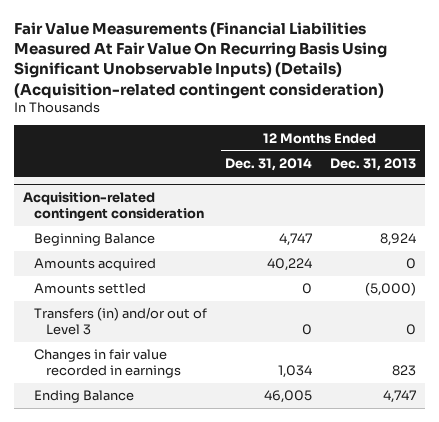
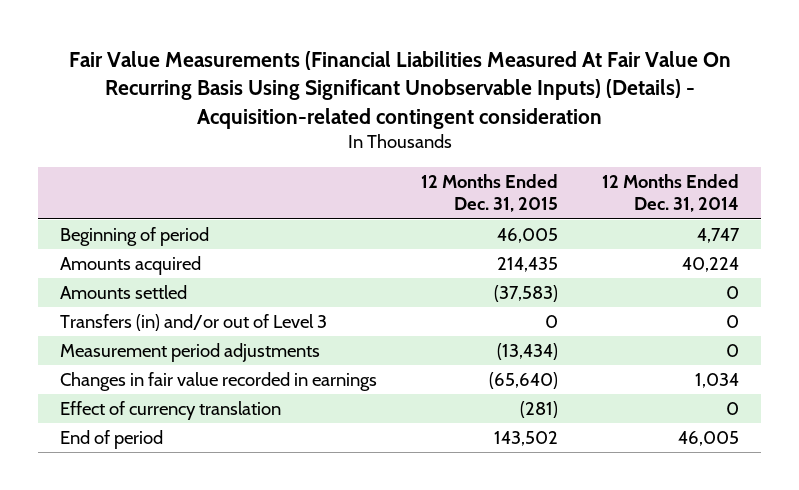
[13,21,387,99] Fair Value Measurements (Financial Liabilities Measured At Fair Value On Recurring Basis Using Significant Unobservable Inputs) (Details) (Acquisition-related contingent consideration) -> [68,50,731,129] Fair Value Measurements (Financial Liabilities Measured At Fair Value On Recurring Basis Using Significant Unobservable Inputs) (Details) - Acquisition-related contingent consideration
[329,158,416,172] Dec. 31, 2013 -> none
none -> [421,173,559,213] 12 Months Ended Dec. 31, 2015
[22,192,205,222] Acquisition-related contingent consideration -> none
[34,233,156,247] Beginning Balance -> [60,227,210,247] Beginning of period
none -> [60,343,321,363] Measurement period adjustments
none -> [60,401,282,421] Effect of currency translation
[34,390,135,404] Ending Balance -> [60,430,164,450] End of period

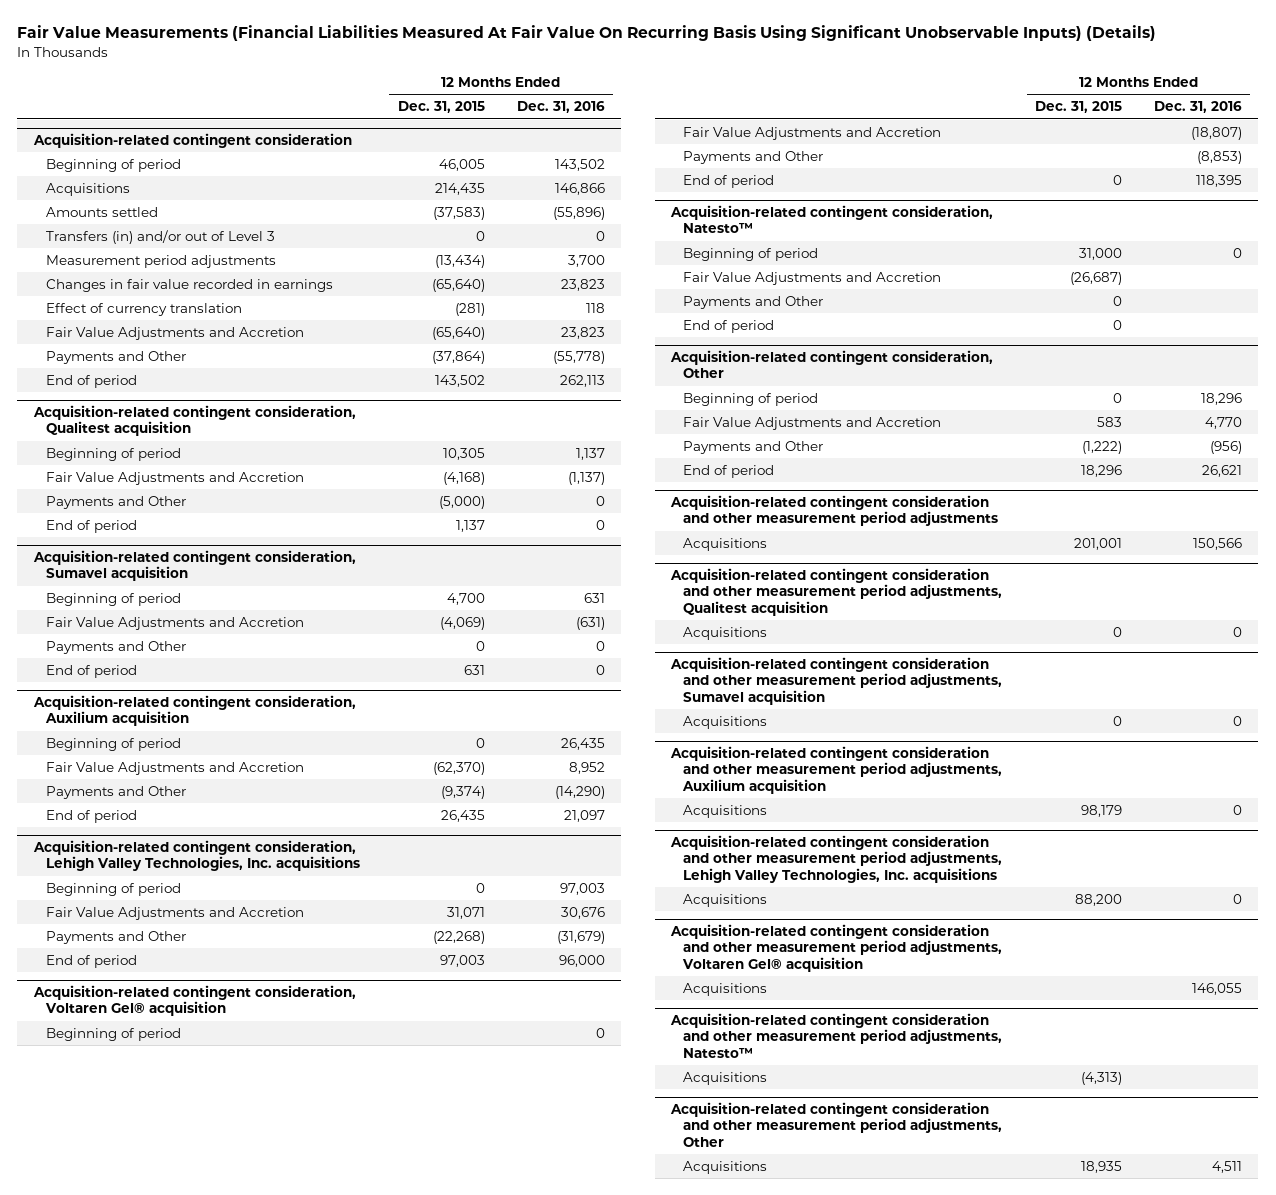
[68,50,731,129] Fair Value Measurements (Financial Liabilities Measured At Fair Value On Recurring Basis Using Significant Unobservable Inputs) (Details) - Acquisition-related contingent consideration -> [17,25,1157,42] Fair Value Measurements (Financial Liabilities Measured At Fair Value On Recurring Basis Using Significant Unobservable Inputs) (Details)
[601,173,739,213] 12 Months Ended Dec. 31, 2014 -> none
none -> [516,101,605,114] Dec. 31, 2016
none -> [32,133,352,149] Acquisition-related contingent consideration
[60,256,202,276] Amounts acquired -> [46,182,131,196] Acquisitions
none -> [46,326,305,340] Fair Value Adjustments and Accretion
none -> [46,350,187,364] Payments and Other
none -> [32,405,356,437] Acquisition-related contingent consideration, Qualitest acquisition
none -> [46,447,182,461] Beginning of period
none -> [46,471,305,485] Fair Value Adjustments and Accretion
none -> [46,495,187,509] Payments and Other
none -> [46,519,138,533] End of period
none -> [32,550,356,582] Acquisition-related contingent consideration, Sumavel acquisition
none -> [46,592,182,606] Beginning of period
none -> [46,616,305,630] Fair Value Adjustments and Accretion
none -> [46,640,187,654] Payments and Other
none -> [46,664,138,678] End of period
none -> [32,695,356,727] Acquisition-related contingent consideration, Auxilium acquisition
none -> [46,737,182,751] Beginning of period
none -> [46,761,305,775] Fair Value Adjustments and Accretion
none -> [46,785,187,799] Payments and Other
none -> [46,809,138,823] End of period
none -> [32,840,361,872] Acquisition-related contingent consideration, Lehigh Valley Technologies, Inc. acquisitions
none -> [46,882,182,896] Beginning of period
none -> [46,906,305,920] Fair Value Adjustments and Accretion
none -> [46,930,187,944] Payments and Other
none -> [46,954,138,968] End of period
none -> [32,985,356,1017] Acquisition-related contingent consideration, Voltaren Gel® acquisition
none -> [46,1027,182,1041] Beginning of period
none -> [683,126,942,140] Fair Value Adjustments and Accretion
none -> [683,150,824,164] Payments and Other
none -> [683,174,775,188] End of period
none -> [669,205,993,234] Acquisition-related contingent consideration, Natesto™
none -> [683,247,819,261] Beginning of period
none -> [683,271,942,285] Fair Value Adjustments and Accretion
none -> [683,295,824,309] Payments and Other
none -> [683,319,775,333] End of period
none -> [669,350,993,379] Acquisition-related contingent consideration, Other
none -> [683,392,819,406] Beginning of period
none -> [683,416,942,430] Fair Value Adjustments and Accretion
none -> [683,440,824,454] Payments and Other
none -> [683,464,775,478] End of period
none -> [669,495,999,527] Acquisition-related contingent consideration and other measurement period adjustments
none -> [683,537,768,551] Acquisitions
none -> [669,568,1003,616] Acquisition-related contingent consideration and other measurement period adjustments, Qualitest acquisition
none -> [683,626,768,640] Acquisitions
none -> [669,657,1003,705] Acquisition-related contingent consideration and other measurement period adjustments, Sumavel acquisition
none -> [683,715,768,729] Acquisitions
none -> [669,746,1003,794] Acquisition-related contingent consideration and other measurement period adjustments, Auxilium acquisition
none -> [683,804,768,818] Acquisitions
none -> [669,835,1003,883] Acquisition-related contingent consideration and other measurement period adjustments, Lehigh Valley Technologies, Inc. acquisitions
none -> [683,893,768,907] Acquisitions
none -> [669,924,1003,972] Acquisition-related contingent consideration and other measurement period adjustments, Voltaren Gel® acquisition
none -> [683,982,768,996] Acquisitions
none -> [669,1013,1003,1058] Acquisition-related contingent consideration and other measurement period adjustments, Natesto™
none -> [683,1071,768,1085] Acquisitions
none -> [669,1102,1003,1147] Acquisition-related contingent consideration and other measurement period adjustments, Other
none -> [683,1160,768,1174] Acquisitions

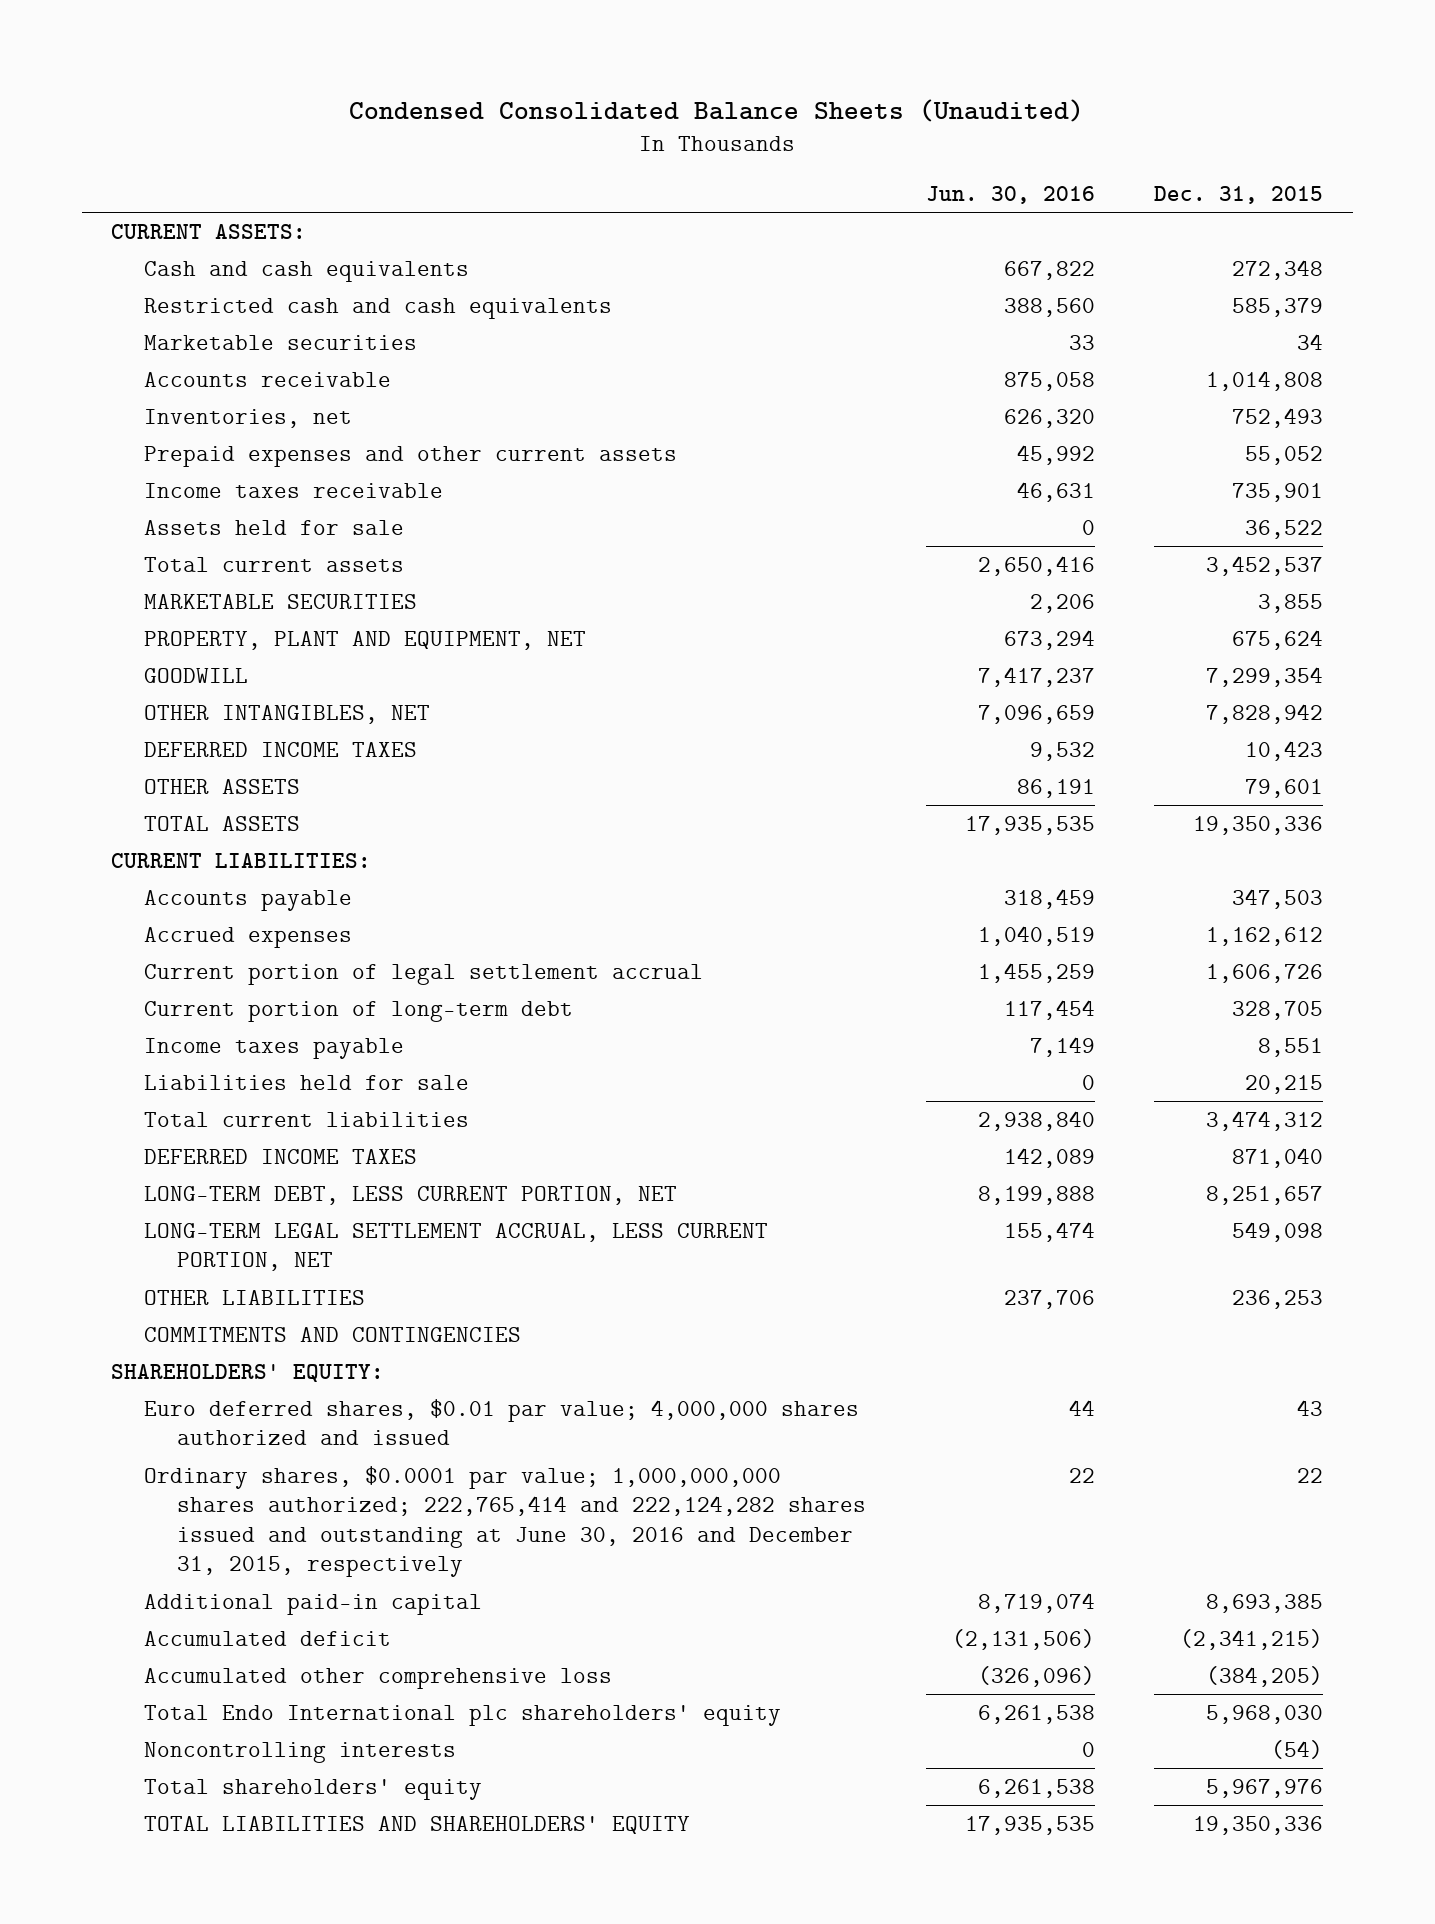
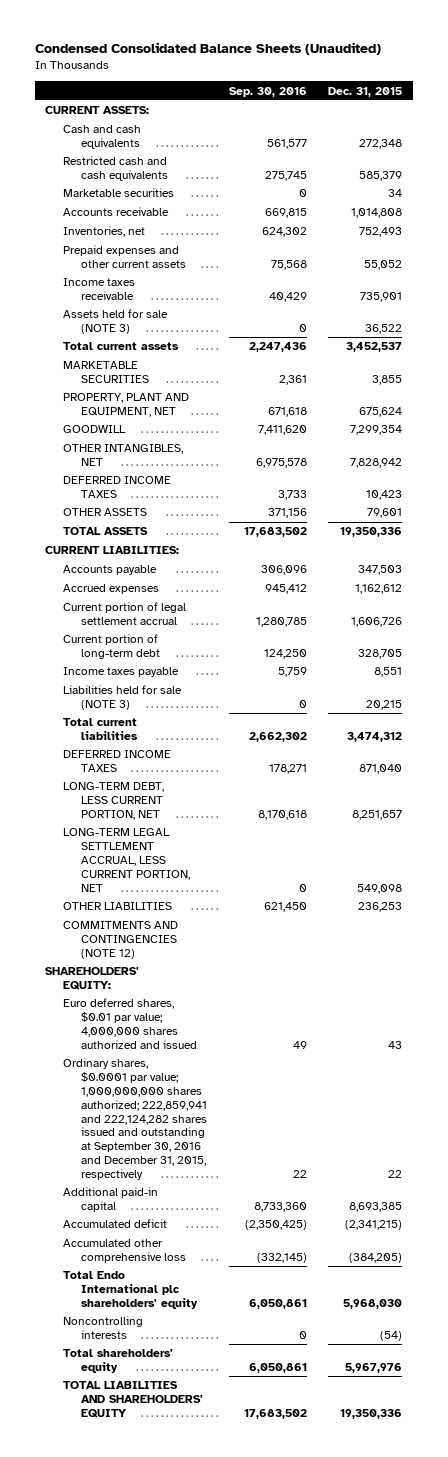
[925,185,1095,204] Jun. 30, 2016 -> none
none -> [228,86,307,97] Sep. 30, 2016
[144,519,405,535] Assets held for sale -> [63,309,169,335] Assets held for sale (NOTE 3)
[144,1074,470,1090] Liabilities held for sale -> [63,685,183,711] Liabilities held for sale (NOTE 3)
[144,1326,522,1342] COMMITMENTS AND CONTINGENCIES -> [63,921,179,959] COMMITMENTS AND CONTINGENCIES (NOTE 12)
[144,1465,867,1578] Ordinary shares, $0.0001 par value; 1,000,000,000 shares authorized; 222,765,414 and 222,124,282 shares issued and outstanding at June 30, 2016 and December 31, 2015, respectively -> [63,1058,208,1180] Ordinary shares, $0.0001 par value; 1,000,000,000 shares authorized; 222,859,941 and 222,124,282 shares issued and outstanding at September 30, 2016 and December 31, 2015, respectively

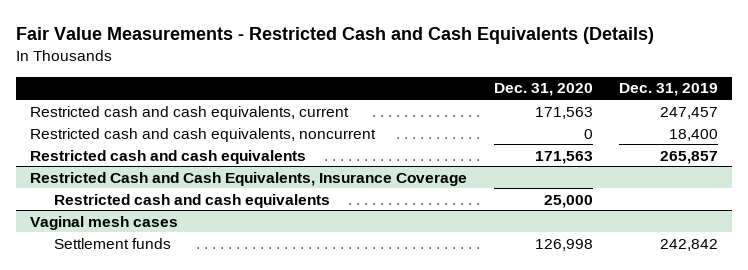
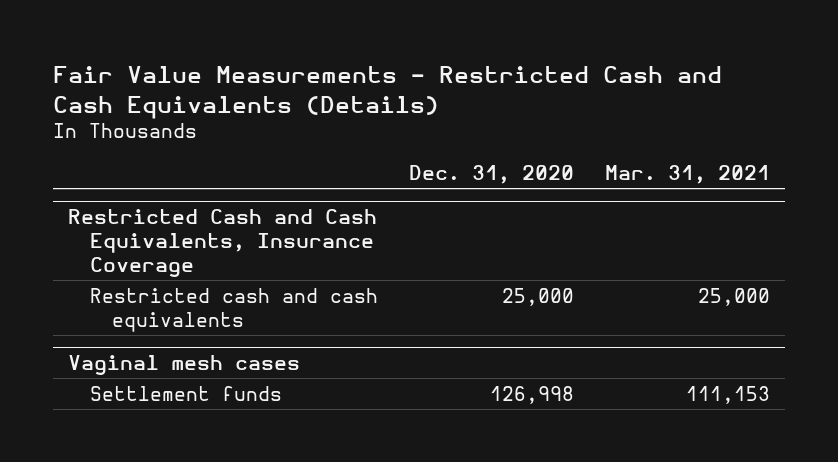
[619,83,719,97] Dec. 31, 2019 -> none
none -> [604,165,770,185] Mar. 31, 2021
[29,105,349,120] Restricted cash and cash equivalents, current -> none
[29,127,376,142] Restricted cash and cash equivalents, noncurrent -> none
[29,149,306,164] Restricted cash and cash equivalents -> none

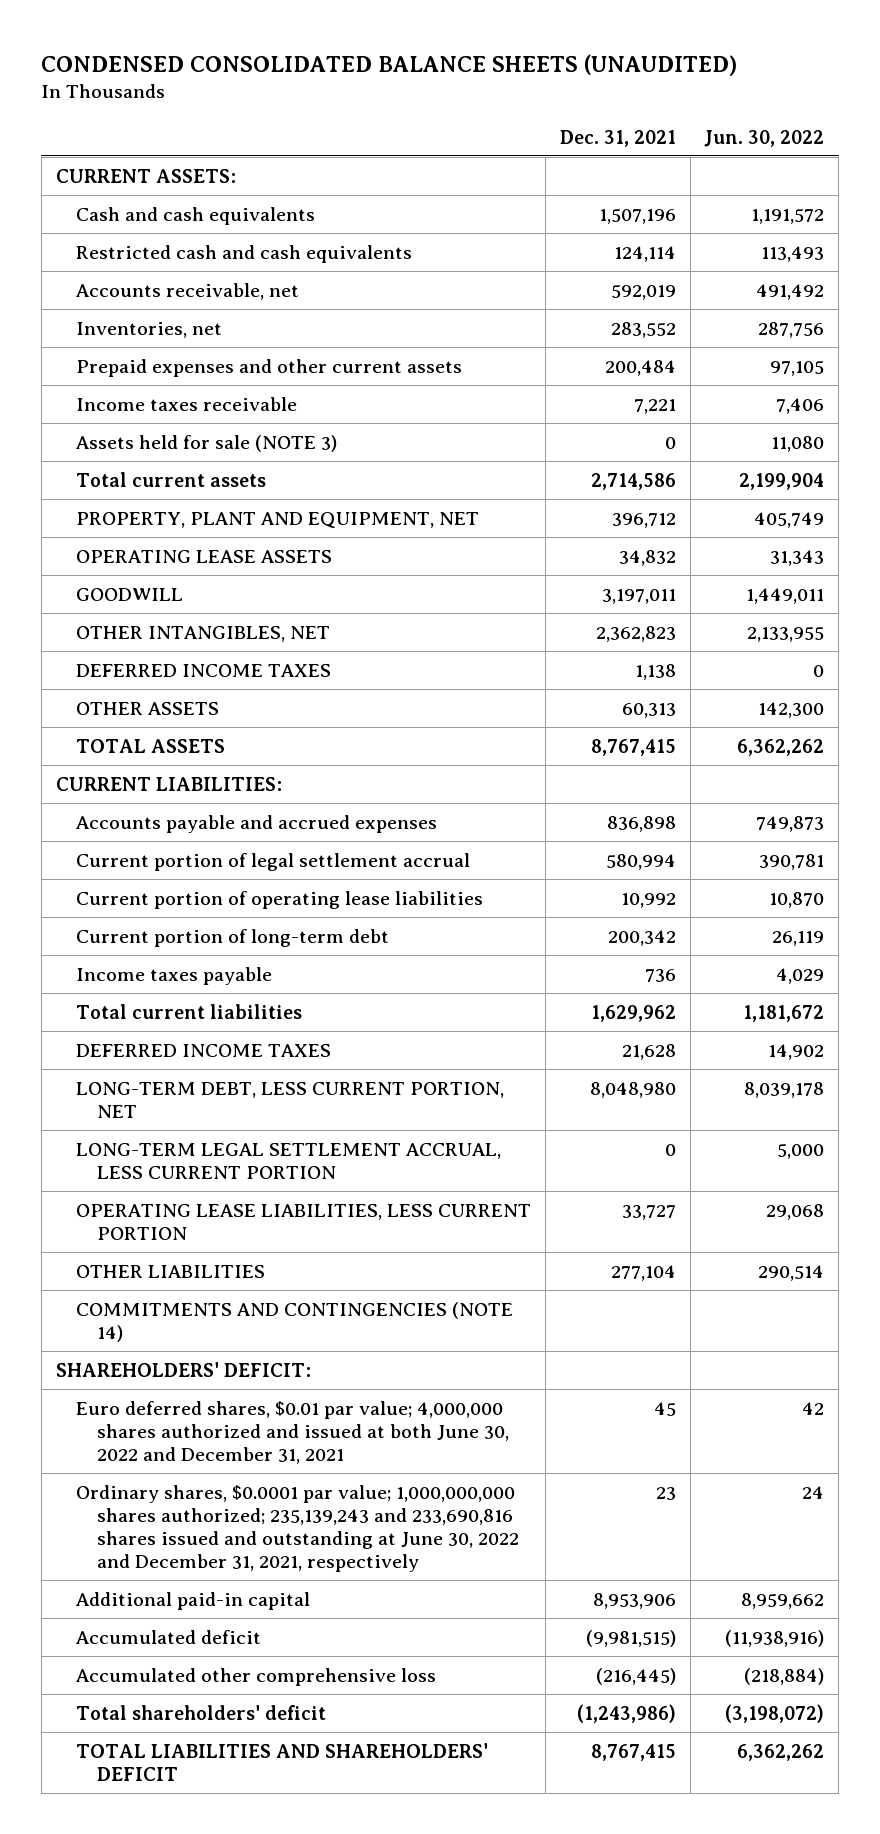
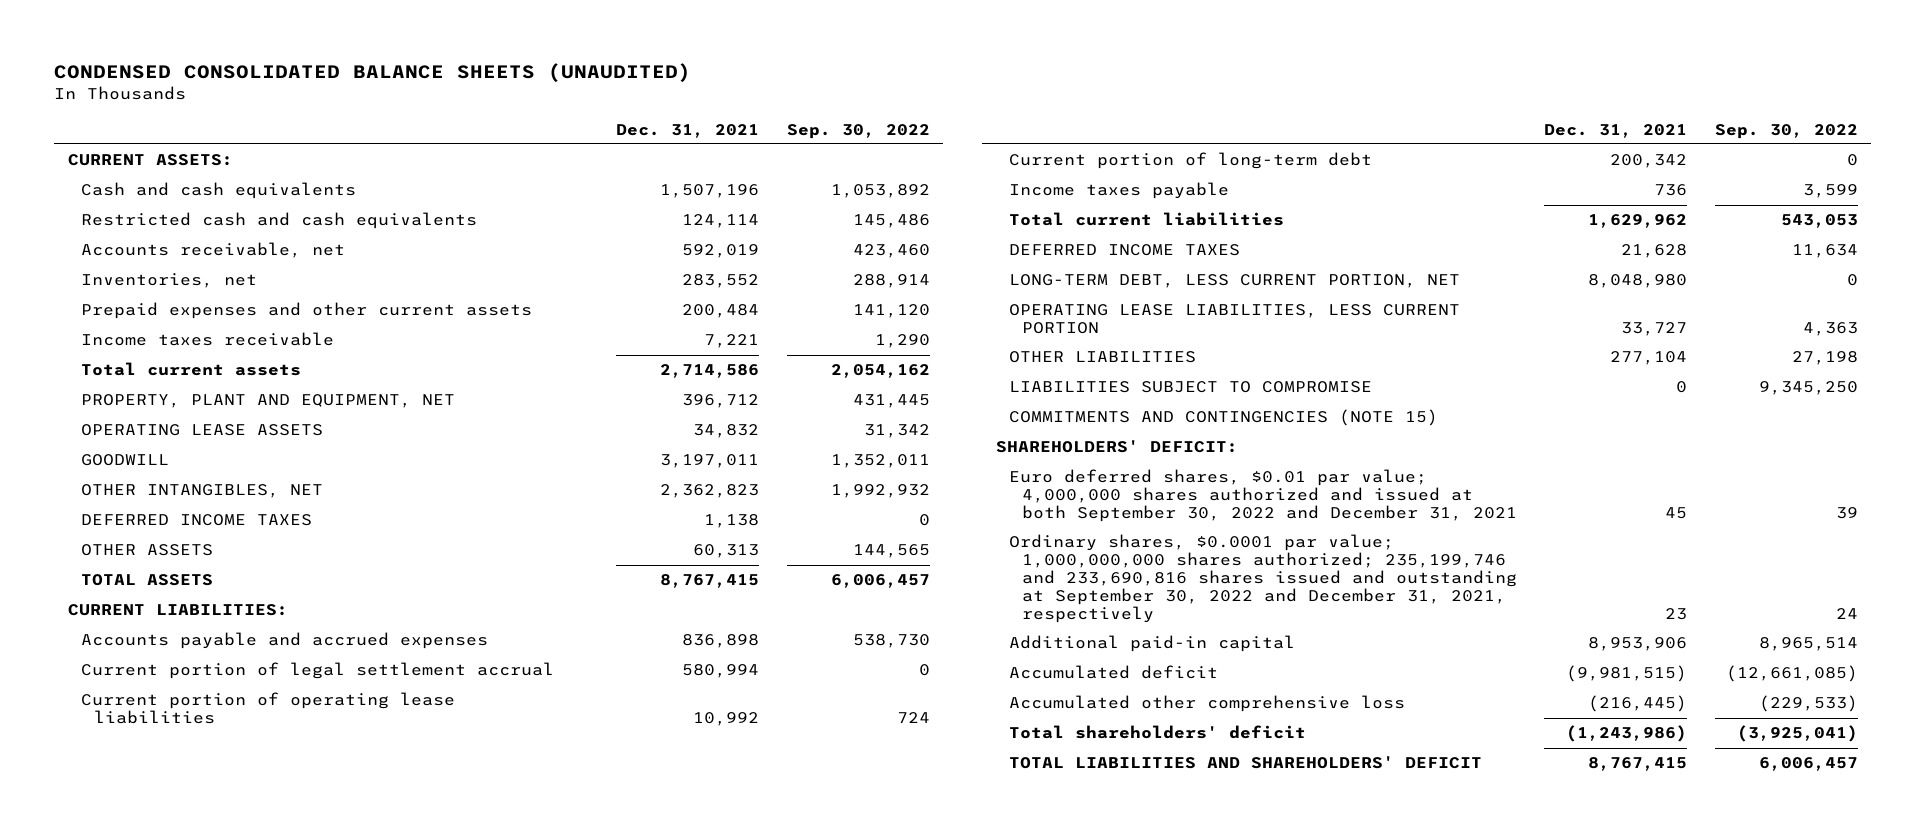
[704,129,825,147] Jun. 30, 2022 -> none
none -> [786,123,930,139] Sep. 30, 2022
[76,434,338,452] Assets held for sale (NOTE 3) -> none
[76,1142,502,1179] LONG-TERM LEGAL SETTLEMENT ACCRUAL, LESS CURRENT PORTION -> none
none -> [1008,381,1372,394] LIABILITIES SUBJECT TO COMPROMISE
[76,1301,514,1342] COMMITMENTS AND CONTINGENCIES (NOTE 14) -> [1008,409,1438,427] COMMITMENTS AND CONTINGENCIES (NOTE 15)
[76,1400,510,1464] Euro deferred shares, $0.01 par value; 4,000,000 shares authorized and issued at both June 30, 2022 and December 31, 2021 -> [1008,469,1517,522] Euro deferred shares, $0.01 par value; 4,000,000 shares authorized and issued at both September 30, 2022 and December 31, 2021
[76,1484,520,1572] Ordinary shares, $0.0001 par value; 1,000,000,000 shares authorized; 235,139,243 and 233,690,816 shares issued and outstanding at June 30, 2022 and December 31, 2021, respectively -> [1008,534,1517,623] Ordinary shares, $0.0001 par value; 1,000,000,000 shares authorized; 235,199,746 and 233,690,816 shares issued and outstanding at September 30, 2022 and December 31, 2021, respectively

